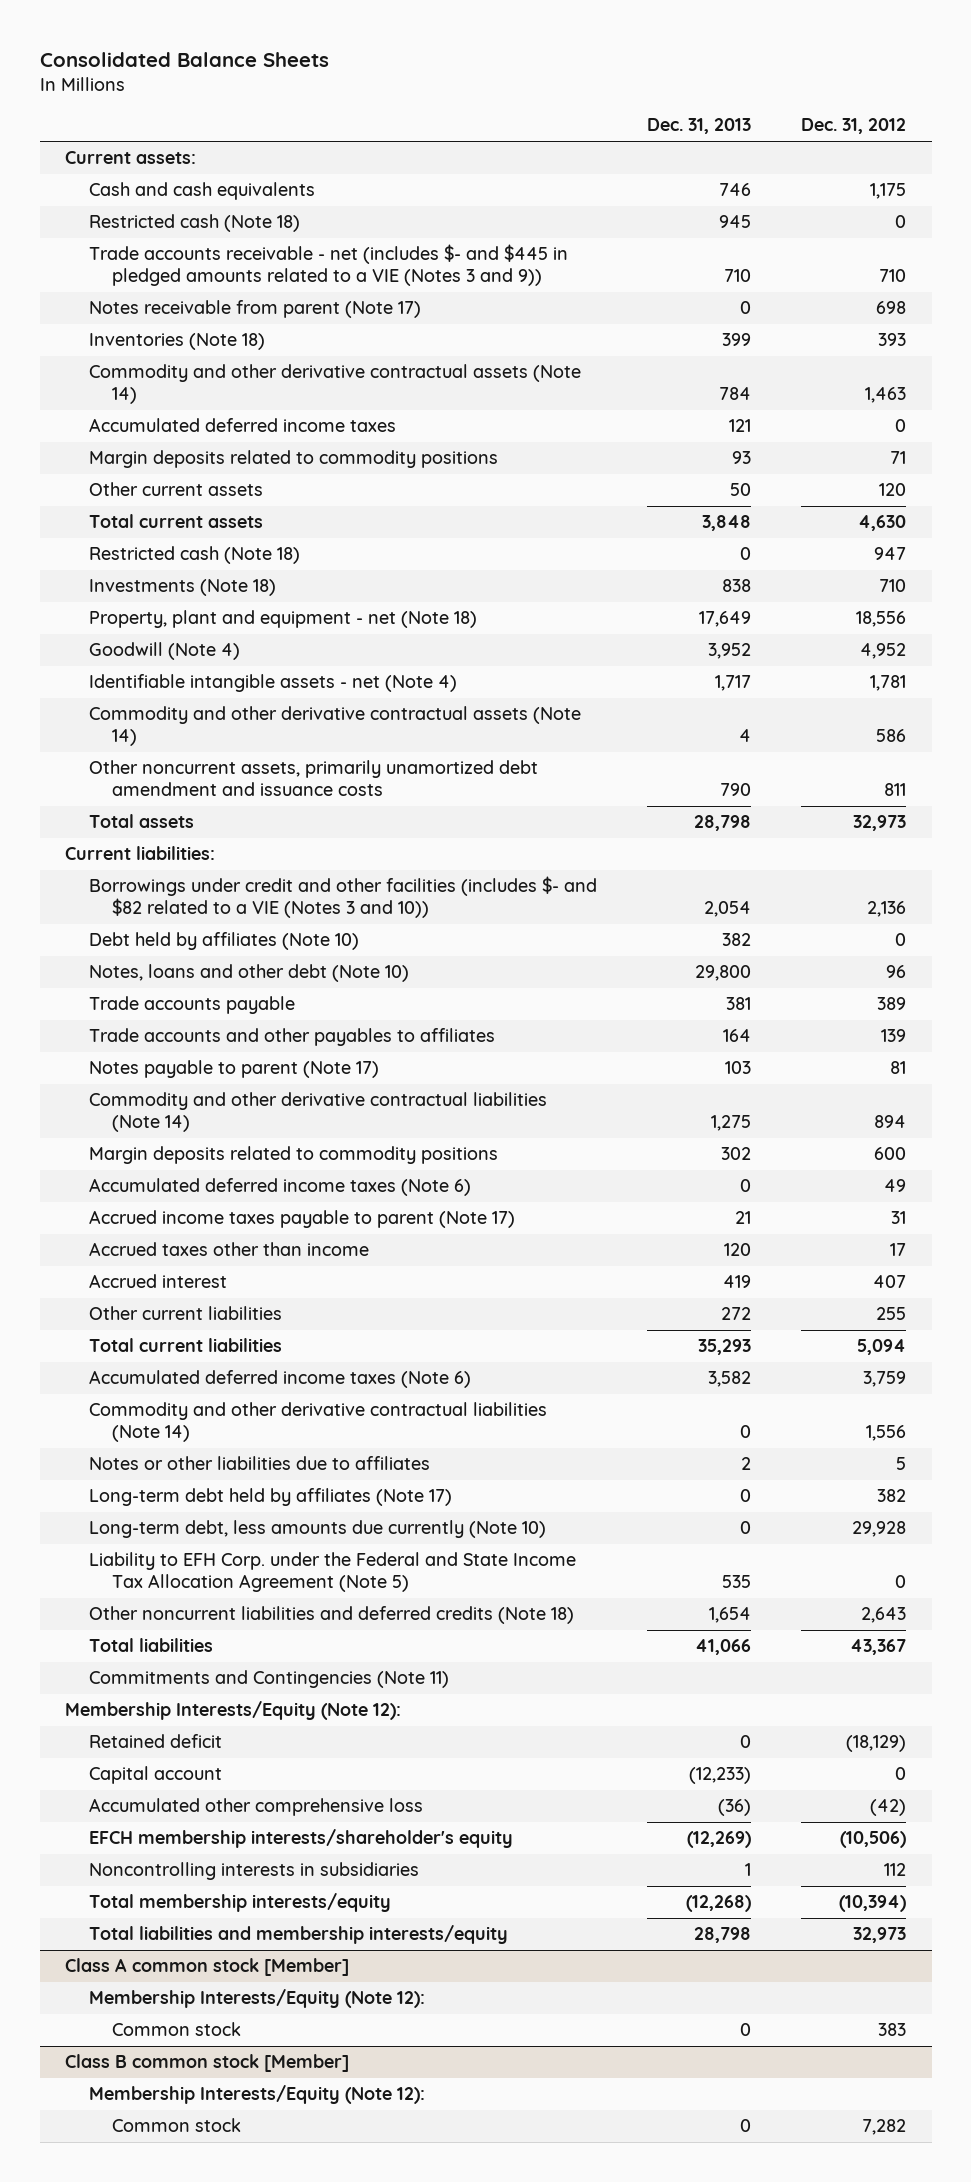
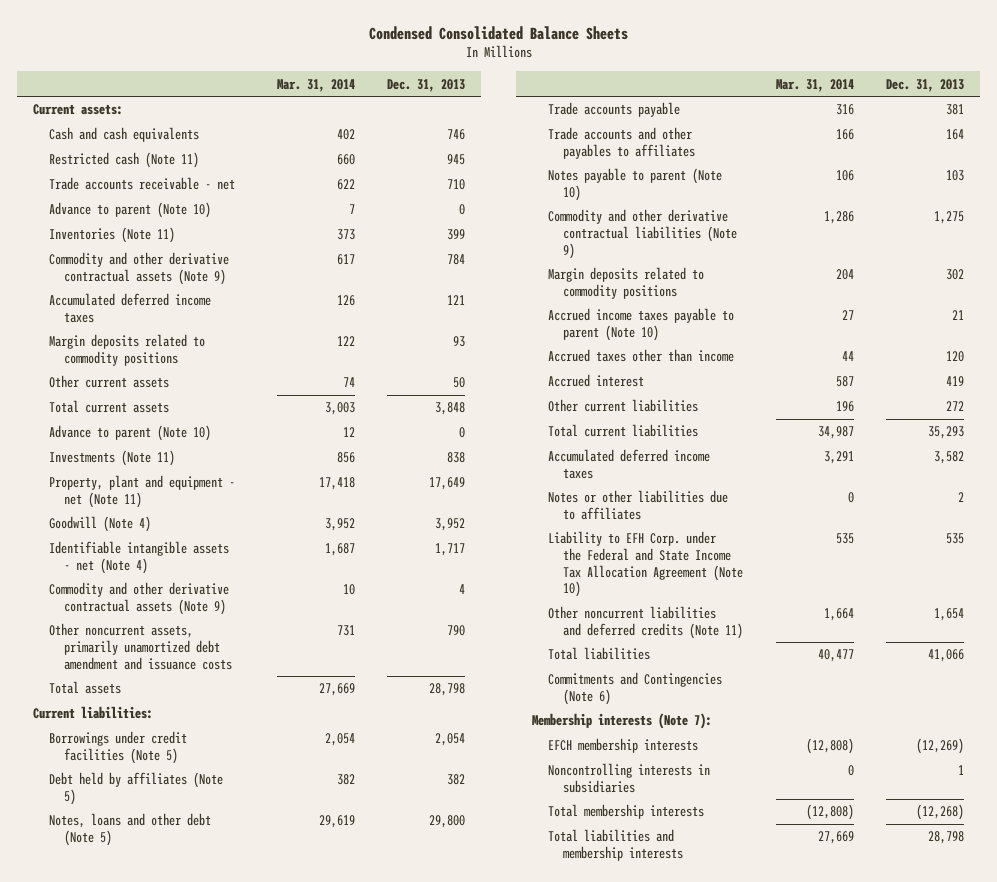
[39,52,329,68] Consolidated Balance Sheets -> [368,25,628,40] Condensed Consolidated Balance Sheets
[801,118,907,135] Dec. 31, 2012 -> none
none -> [276,78,355,92] Mar. 31, 2014
[88,300,421,319] Notes receivable from parent (Note 17) -> none
[88,214,300,233] Restricted cash (Note 18) -> [48,152,199,169] Restricted cash (Note 11)
[88,244,568,287] Trade accounts receivable - net (includes $- and $445 in pledged amounts related to a VIE (Notes 3 and 9)) -> [48,177,235,191] Trade accounts receivable - net
none -> [48,202,211,219] Advance to parent (Note 10)
[88,333,265,351] Inventories (Note 18) -> [48,227,175,244] Inventories (Note 11)
[88,364,581,405] Commodity and other derivative contractual assets (Note 14) -> [48,252,229,285] Commodity and other derivative contractual assets (Note 9)
[88,546,300,565] Restricted cash (Note 18) -> none
none -> [48,425,211,442] Advance to parent (Note 10)
[88,579,276,597] Investments (Note 18) -> [48,450,175,467] Investments (Note 11)
[88,610,477,629] Property, plant and equipment - net (Note 18) -> [48,475,235,508] Property, plant and equipment - net (Note 11)
[88,706,581,747] Commodity and other derivative contractual assets (Note 14) -> [48,582,229,615] Commodity and other derivative contractual assets (Note 9)
[88,876,597,919] Borrowings under credit and other facilities (includes $- and $82 related to a VIE (Notes 3 and 10)) -> [48,731,187,764] Borrowings under credit facilities (Note 5)
[88,932,359,951] Debt held by affiliates (Note 10) -> [48,772,223,805] Debt held by affiliates (Note 5)
[88,964,409,983] Notes, loans and other debt (Note 10) -> [48,813,211,846] Notes, loans and other debt (Note 5)
[88,1060,379,1079] Notes payable to parent (Note 17) -> [547,168,722,201] Notes payable to parent (Note 10)
[88,1092,547,1133] Commodity and other derivative contractual liabilities (Note 14) -> [547,209,738,259] Commodity and other derivative contractual liabilities (Note 9)
[88,1178,471,1197] Accumulated deferred income taxes (Note 6) -> none
[88,1210,515,1229] Accrued income taxes payable to parent (Note 17) -> [547,308,734,341] Accrued income taxes payable to parent (Note 10)
[88,1402,547,1443] Commodity and other derivative contractual liabilities (Note 14) -> none
[88,1370,471,1389] Accumulated deferred income taxes (Note 6) -> [547,449,710,479] Accumulated deferred income taxes
[88,1488,452,1507] Long-term debt held by affiliates (Note 17) -> none
[88,1520,546,1539] Long-term debt, less amounts due currently (Note 10) -> none
[88,1552,576,1593] Liability to EFH Corp. under the Federal and State Income Tax Allocation Agreement (Note 5) -> [547,531,744,598] Liability to EFH Corp. under the Federal and State Income Tax Allocation Agreement (Note 10)
[88,1606,574,1625] Other noncurrent liabilities and deferred credits (Note 18) -> [547,606,744,639] Other noncurrent liabilities and deferred credits (Note 11)
[88,1734,222,1749] Retained deficit -> none
[88,1766,222,1785] Capital account -> none
[88,1798,423,1817] Accumulated other comprehensive loss -> none
[88,1670,449,1689] Commitments and Contingencies (Note 11) -> [547,672,722,705] Commitments and Contingencies (Note 6)
[64,1701,401,1721] Membership Interests/Equity (Note 12): -> [532,713,713,730] Membership interests (Note 7):
[88,1829,513,1849] EFCH membership interests/shareholder's equity -> [547,738,698,754] EFCH membership interests
[64,1958,349,1977] Class A common stock [Member] -> none
[88,1989,425,2009] Membership Interests/Equity (Note 12): -> none
[112,2022,242,2037] Common stock -> none
[64,2054,349,2073] Class B common stock [Member] -> none
[88,2085,425,2105] Membership Interests/Equity (Note 12): -> none
[112,2118,242,2133] Common stock -> none
[88,1893,391,1913] Total membership interests/equity -> [547,804,704,820] Total membership interests
[88,1925,508,1945] Total liabilities and membership interests/equity -> [547,829,684,861] Total liabilities and membership interests

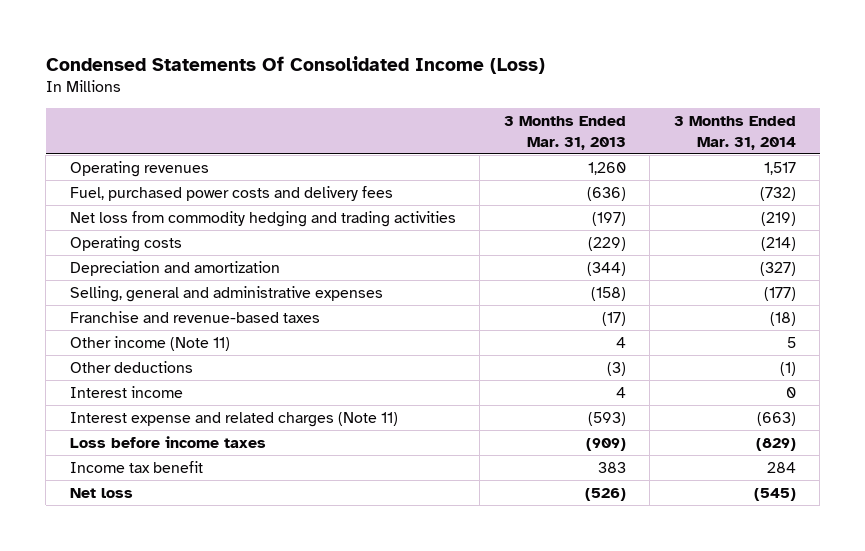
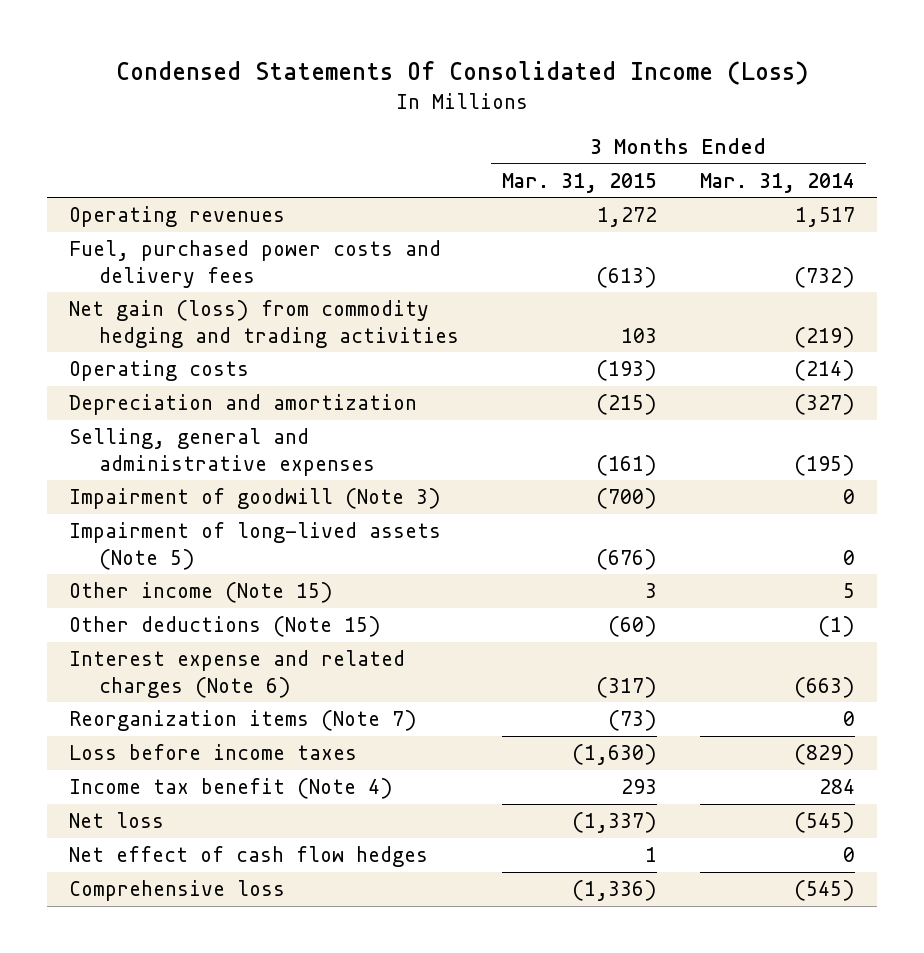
[503,116,626,150] 3 Months Ended Mar. 31, 2013 -> none
none -> [501,172,657,193] Mar. 31, 2015
[69,210,456,227] Net loss from commodity hedging and trading activities -> [68,300,459,349] Net gain (loss) from commodity hedging and trading activities
[69,310,320,323] Franchise and revenue-based taxes -> none
[69,385,183,398] Interest income -> none
[763,286,796,301] (177) -> [793,455,855,477] (195)
none -> [68,488,441,510] Impairment of goodwill (Note 3)
none -> [68,522,441,571] Impairment of long-lived assets (Note 5)
[69,335,230,351] Other income (Note 11) -> [68,582,333,604] Other income (Note 15)
[69,360,193,373] Other deductions -> [68,616,381,638] Other deductions (Note 15)
[69,411,398,427] Interest expense and related charges (Note 11) -> [68,650,405,699] Interest expense and related charges (Note 6)
none -> [68,710,417,732] Reorganization items (Note 7)
[69,460,203,473] Income tax benefit -> [68,778,393,800] Income tax benefit (Note 4)
none -> [68,846,428,868] Net effect of cash flow hedges
none -> [68,880,285,902] Comprehensive loss

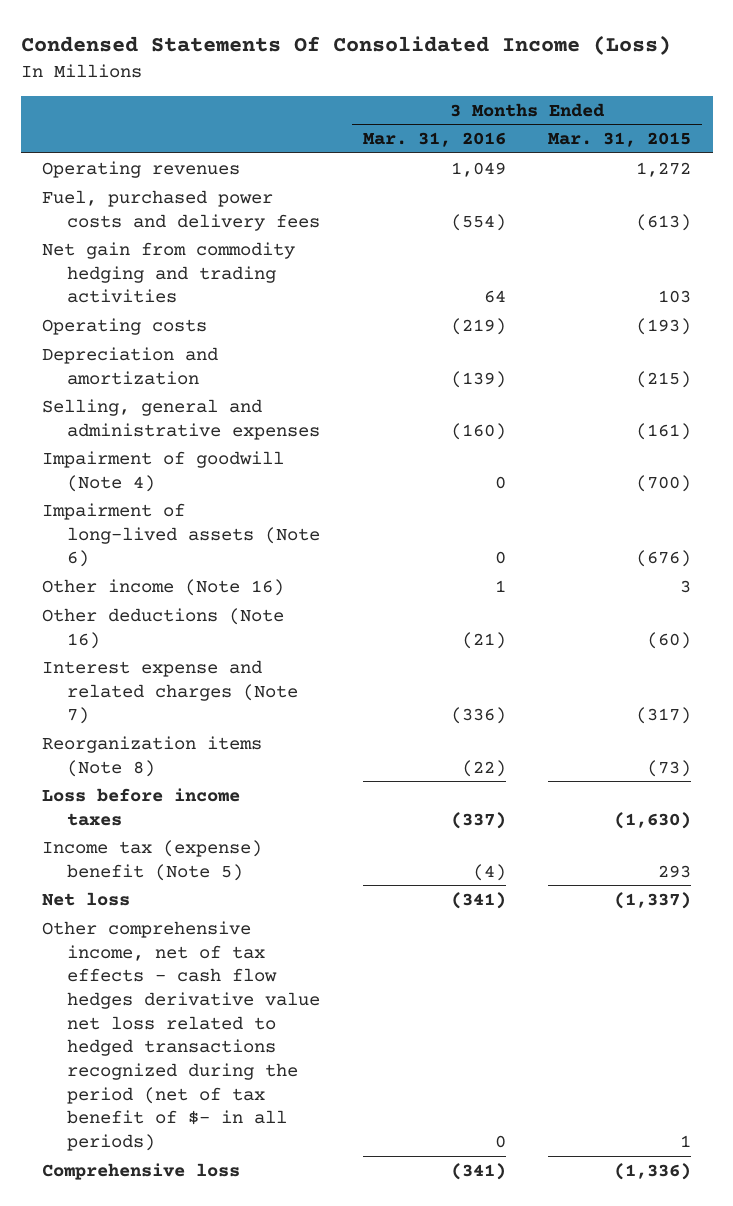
[699,172,855,193] Mar. 31, 2014 -> none
none -> [362,132,506,148] Mar. 31, 2016
[68,300,459,349] Net gain (loss) from commodity hedging and trading activities -> [42,241,296,304] Net gain from commodity hedging and trading activities
[68,488,441,510] Impairment of goodwill (Note 3) -> [42,450,285,492] Impairment of goodwill (Note 4)
[68,522,441,571] Impairment of long-lived assets (Note 5) -> [42,502,321,568] Impairment of long-lived assets (Note 6)
[68,582,333,604] Other income (Note 15) -> [42,578,285,596] Other income (Note 16)
[68,616,381,638] Other deductions (Note 15) -> [42,607,285,649] Other deductions (Note 16)
[68,650,405,699] Interest expense and related charges (Note 6) -> [42,659,299,725] Interest expense and related charges (Note 7)
[68,710,417,732] Reorganization items (Note 7) -> [42,735,263,777] Reorganization items (Note 8)
[68,778,393,800] Income tax benefit (Note 4) -> [42,839,263,881] Income tax (expense) benefit (Note 5)
[68,846,428,868] Net effect of cash flow hedges -> [42,920,321,1152] Other comprehensive income, net of tax effects - cash flow hedges derivative value net loss related to hedged transactions recognized during the period (net of tax benefit of $- in all periods)

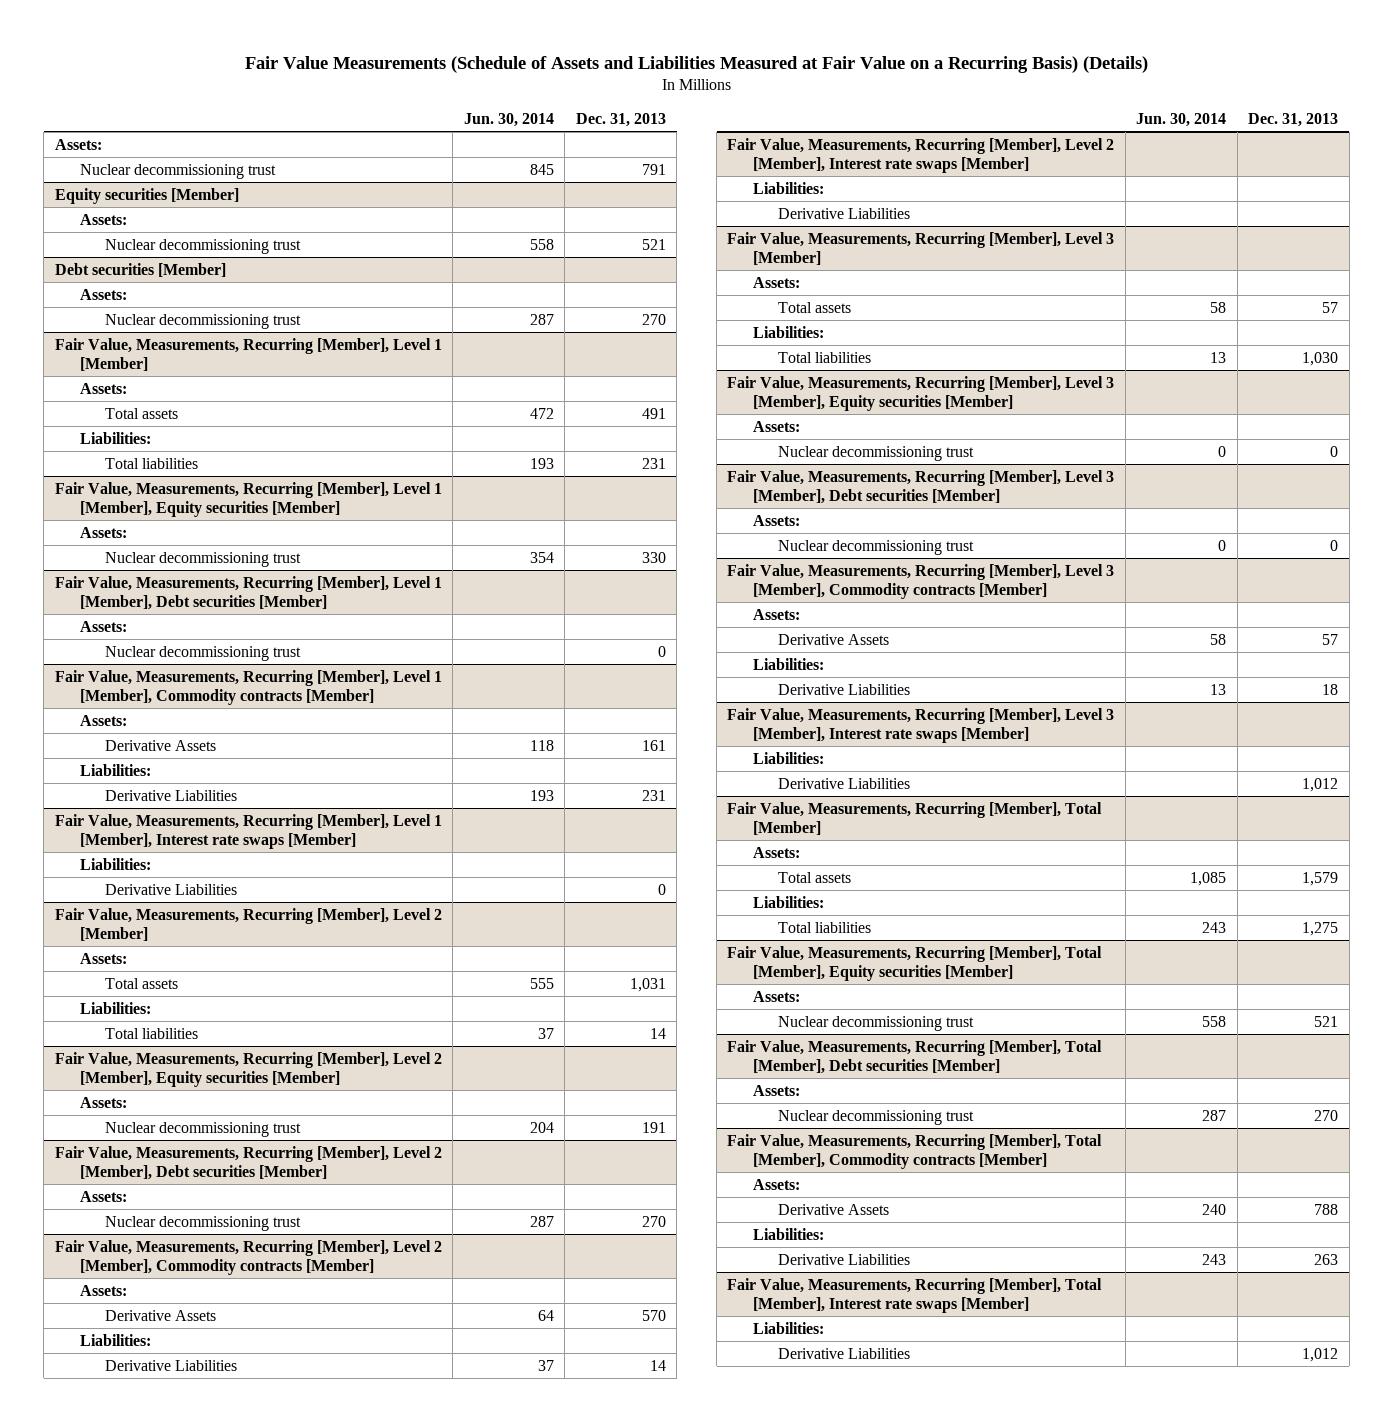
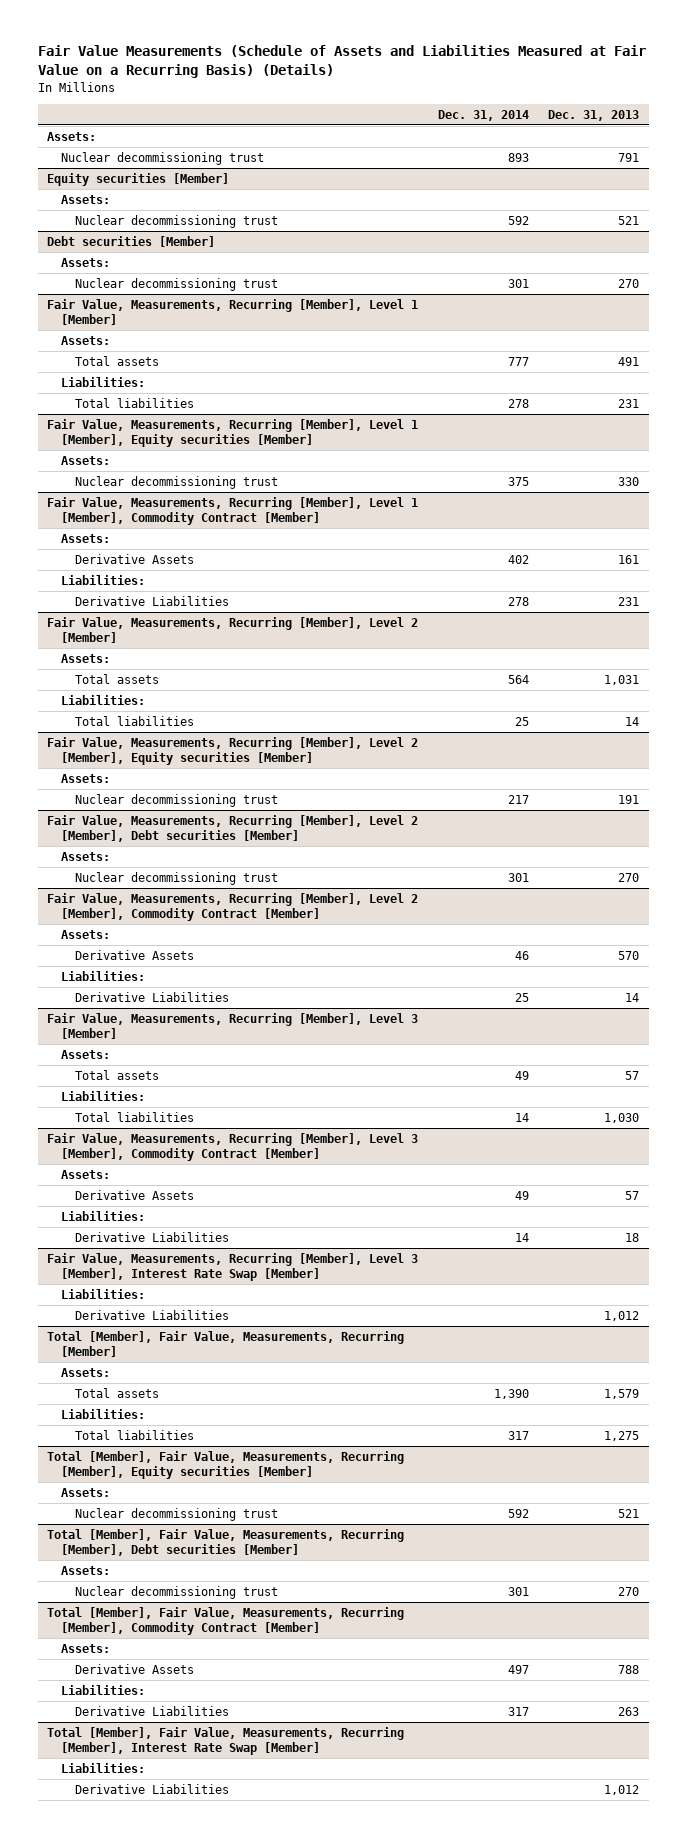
[463,112,554,127] Jun. 30, 2014 -> none
none -> [437,109,529,121] Dec. 31, 2014
[54,575,442,610] Fair Value, Measurements, Recurring [Member], Level 1 [Member], Debt securities [Member] -> none
[79,620,127,632] Assets: -> none
[104,645,301,661] Nuclear decommissioning trust -> none
[54,669,442,705] Fair Value, Measurements, Recurring [Member], Level 1 [Member], Commodity contracts [Member] -> [47,496,419,526] Fair Value, Measurements, Recurring [Member], Level 1 [Member], Commodity Contract [Member]
[54,813,442,849] Fair Value, Measurements, Recurring [Member], Level 1 [Member], Interest rate swaps [Member] -> none
[79,857,151,870] Liabilities: -> none
[104,883,237,895] Derivative Liabilities -> none
[54,1239,442,1275] Fair Value, Measurements, Recurring [Member], Level 2 [Member], Commodity contracts [Member] -> [47,892,419,922] Fair Value, Measurements, Recurring [Member], Level 2 [Member], Commodity Contract [Member]
[727,137,1115,173] Fair Value, Measurements, Recurring [Member], Level 2 [Member], Interest rate swaps [Member] -> none
[752,181,824,194] Liabilities: -> none
[777,207,910,219] Derivative Liabilities -> none
[727,375,1115,411] Fair Value, Measurements, Recurring [Member], Level 3 [Member], Equity securities [Member] -> none
[752,420,800,432] Assets: -> none
[777,445,974,461] Nuclear decommissioning trust -> none
[727,469,1115,504] Fair Value, Measurements, Recurring [Member], Level 3 [Member], Debt securities [Member] -> none
[752,514,800,526] Assets: -> none
[777,539,974,555] Nuclear decommissioning trust -> none
[727,563,1115,599] Fair Value, Measurements, Recurring [Member], Level 3 [Member], Commodity contracts [Member] -> [47,1132,419,1162] Fair Value, Measurements, Recurring [Member], Level 3 [Member], Commodity Contract [Member]
[727,707,1115,743] Fair Value, Measurements, Recurring [Member], Level 3 [Member], Interest rate swaps [Member] -> [47,1252,419,1282] Fair Value, Measurements, Recurring [Member], Level 3 [Member], Interest Rate Swap [Member]
[727,801,1103,835] Fair Value, Measurements, Recurring [Member], Total [Member] -> [47,1330,405,1358] Total [Member], Fair Value, Measurements, Recurring [Member]
[727,945,1103,981] Fair Value, Measurements, Recurring [Member], Total [Member], Equity securities [Member] -> [47,1450,405,1480] Total [Member], Fair Value, Measurements, Recurring [Member], Equity securities [Member]
[727,1039,1103,1074] Fair Value, Measurements, Recurring [Member], Total [Member], Debt securities [Member] -> [47,1528,405,1557] Total [Member], Fair Value, Measurements, Recurring [Member], Debt securities [Member]
[727,1133,1103,1169] Fair Value, Measurements, Recurring [Member], Total [Member], Commodity contracts [Member] -> [47,1606,405,1636] Total [Member], Fair Value, Measurements, Recurring [Member], Commodity Contract [Member]
[727,1277,1103,1313] Fair Value, Measurements, Recurring [Member], Total [Member], Interest rate swaps [Member] -> [47,1726,405,1756] Total [Member], Fair Value, Measurements, Recurring [Member], Interest Rate Swap [Member]

